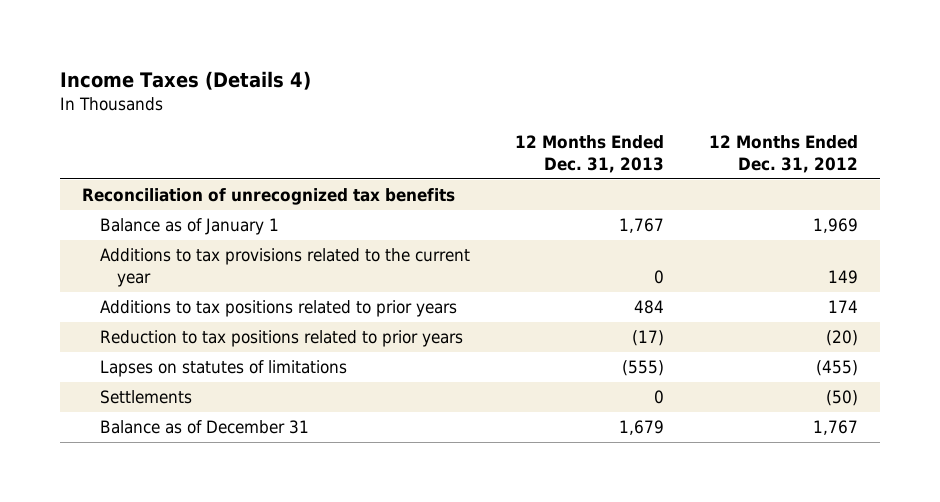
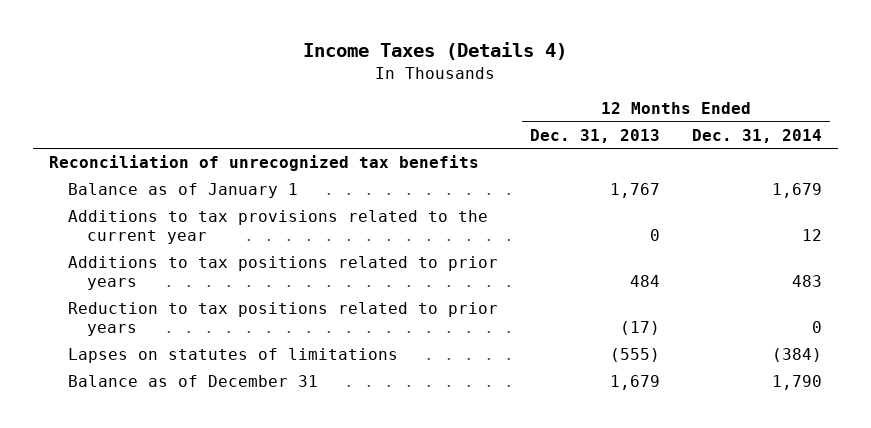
[708,135,858,174] 12 Months Ended Dec. 31, 2012 -> none
none -> [691,128,822,143] Dec. 31, 2014
[99,390,192,405] Settlements -> none

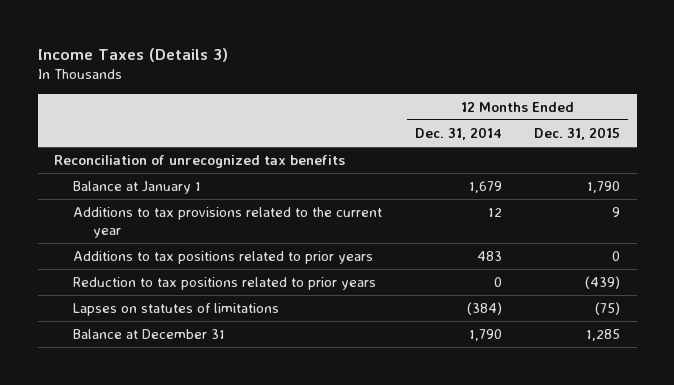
[303,42,568,61] Income Taxes (Details 4) -> [37,47,228,62] Income Taxes (Details 3)
[529,128,660,143] Dec. 31, 2013 -> none
none -> [534,127,621,141] Dec. 31, 2015
[67,183,298,199] Balance as of January 1 -> [73,181,202,195] Balance at January 1
[67,375,318,388] Balance as of December 31 -> [73,329,226,340] Balance at December 31

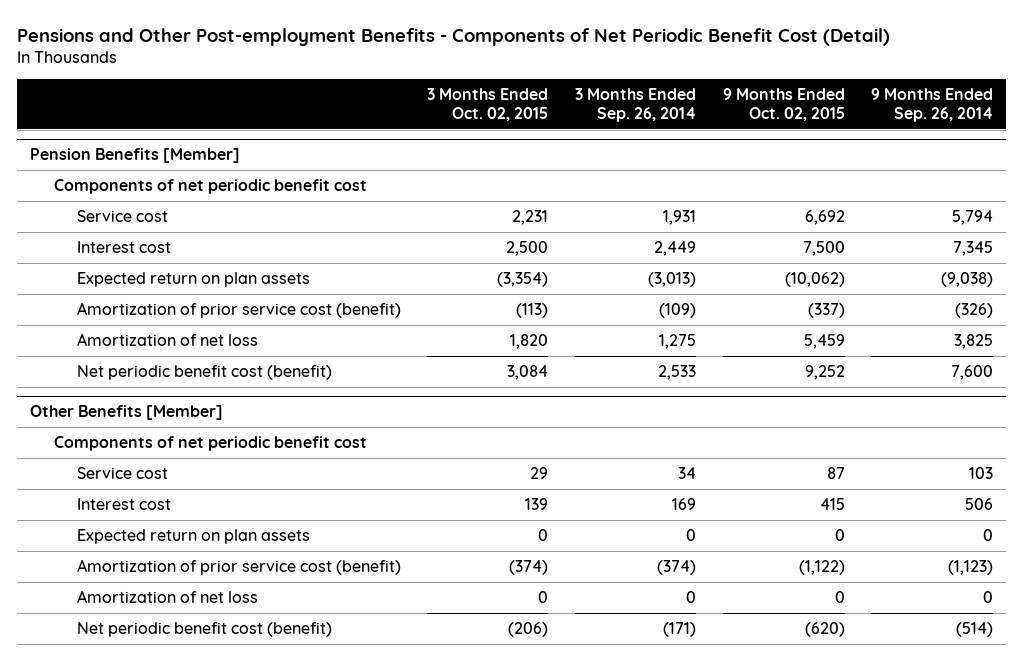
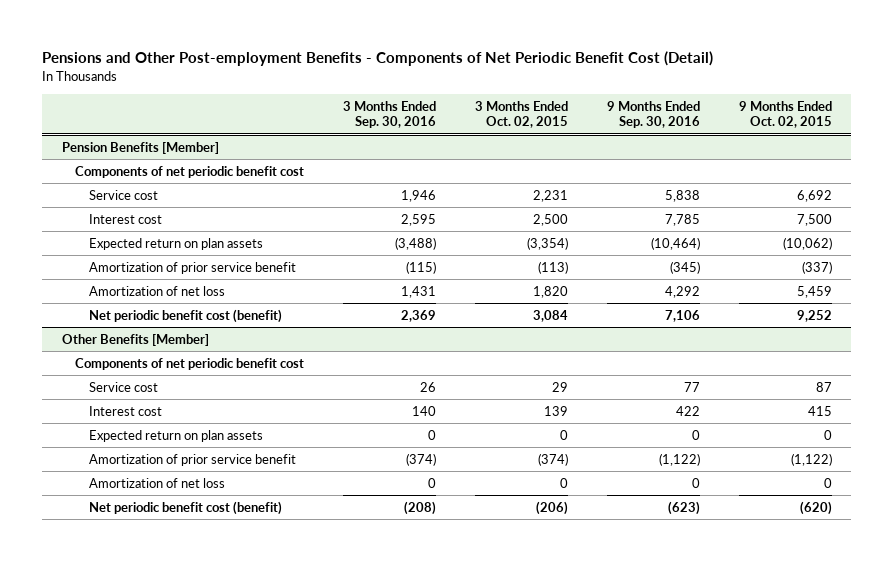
[575,88,697,122] 3 Months Ended Sep. 26, 2014 -> none
[871,88,994,122] 9 Months Ended Sep. 26, 2014 -> none
none -> [343,100,437,129] 3 Months Ended Sep. 30, 2016
none -> [606,100,700,129] 9 Months Ended Sep. 30, 2016
[76,302,401,319] Amortization of prior service cost (benefit) -> [88,261,296,274] Amortization of prior service benefit
[76,559,401,576] Amortization of prior service cost (benefit) -> [88,453,296,466] Amortization of prior service benefit

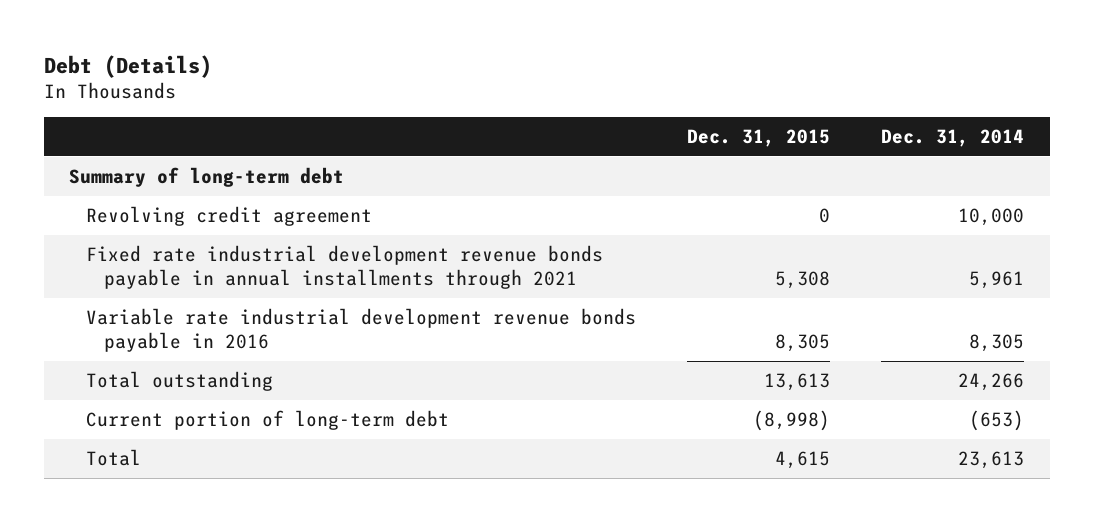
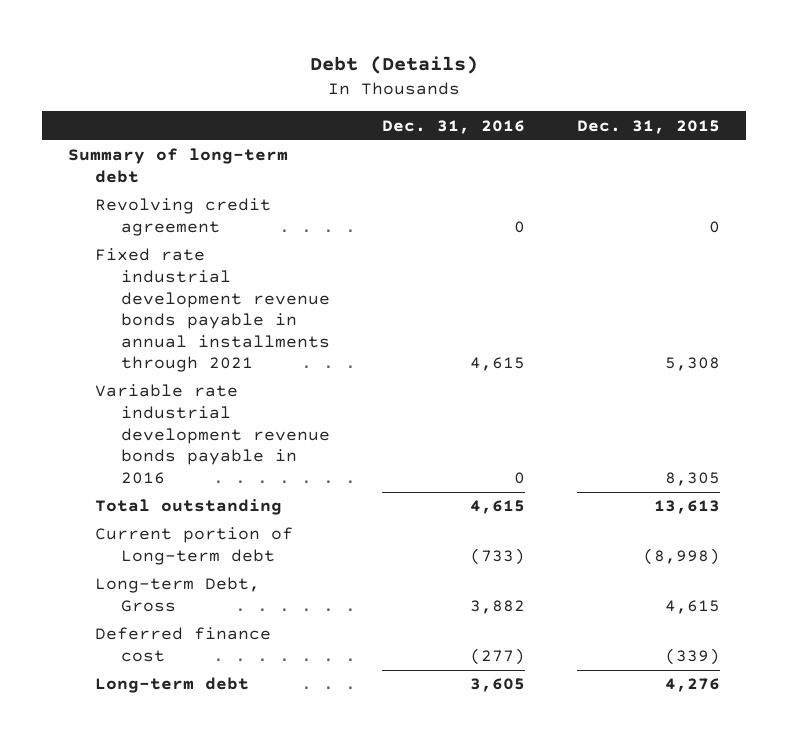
[881,128,1025,147] Dec. 31, 2014 -> none
none -> [382,119,526,134] Dec. 31, 2016
[86,410,450,431] Current portion of long-term debt -> [94,527,293,565] Current portion of Long-term debt
[86,449,142,467] Total -> [94,577,260,612] Long-term Debt, Gross
none -> [94,627,271,662] Deferred finance cost
none -> [94,677,249,694] Long-term debt

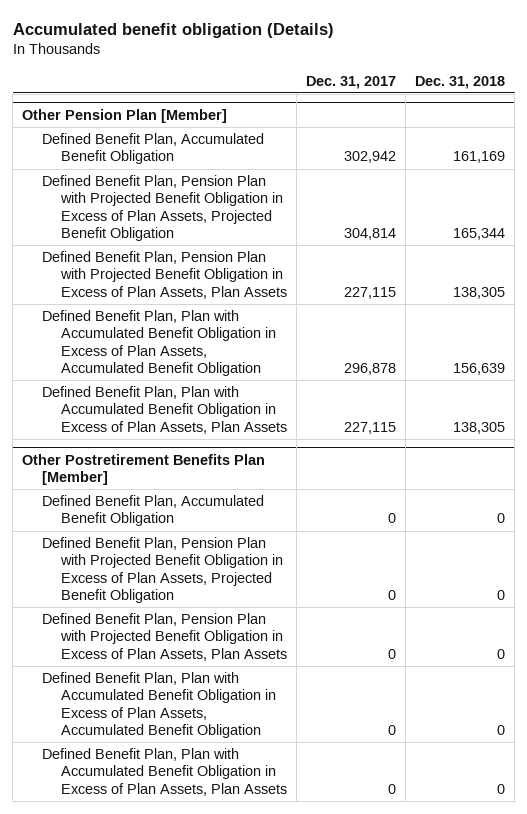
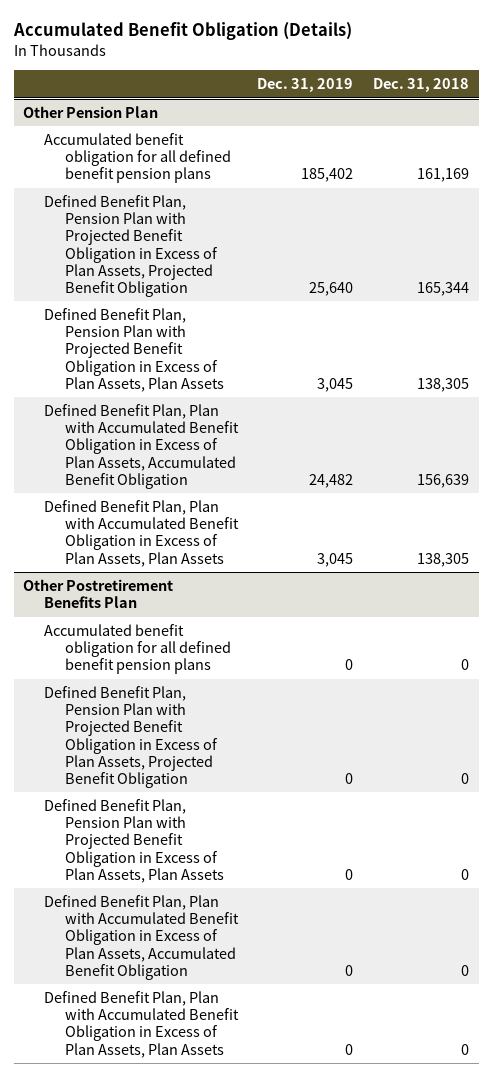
[12,22,334,38] Accumulated benefit obligation (Details) -> [12,22,352,41] Accumulated Benefit Obligation (Details)
[306,75,397,89] Dec. 31, 2017 -> none
none -> [257,78,354,93] Dec. 31, 2019
[22,108,228,123] Other Pension Plan [Member] -> [23,105,159,118] Other Pension Plan
[41,132,264,165] Defined Benefit Plan, Accumulated Benefit Obligation -> [44,132,231,184] Accumulated benefit obligation for all defined benefit pension plans
[22,453,266,486] Other Postretirement Benefits Plan [Member] -> [23,578,174,609] Other Postretirement Benefits Plan
[41,494,264,527] Defined Benefit Plan, Accumulated Benefit Obligation -> [44,623,231,675] Accumulated benefit obligation for all defined benefit pension plans

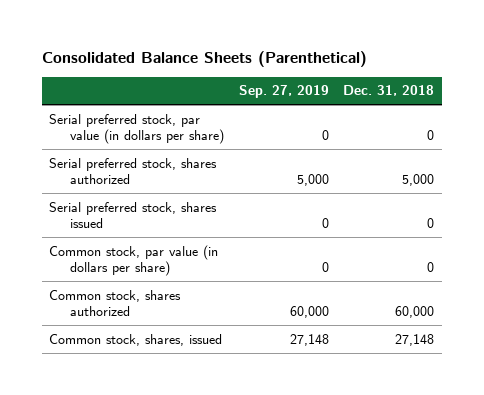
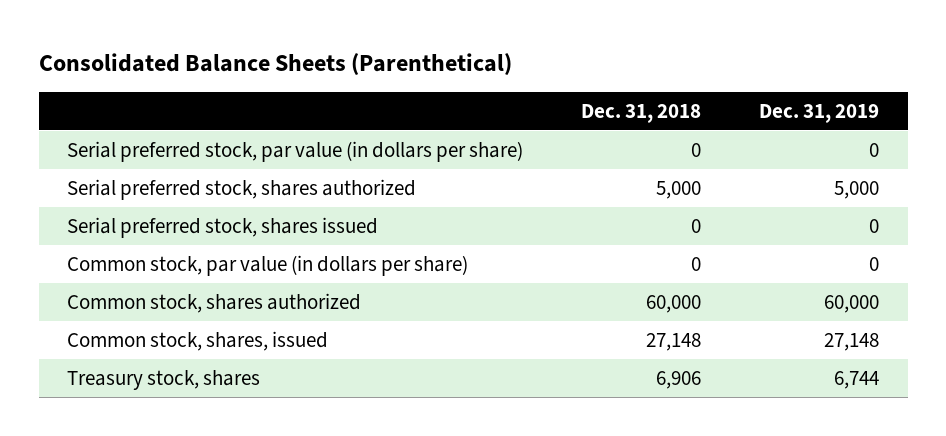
[238,85,329,99] Sep. 27, 2019 -> none
none -> [758,104,879,124] Dec. 31, 2019
none -> [67,369,261,390] Treasury stock, shares

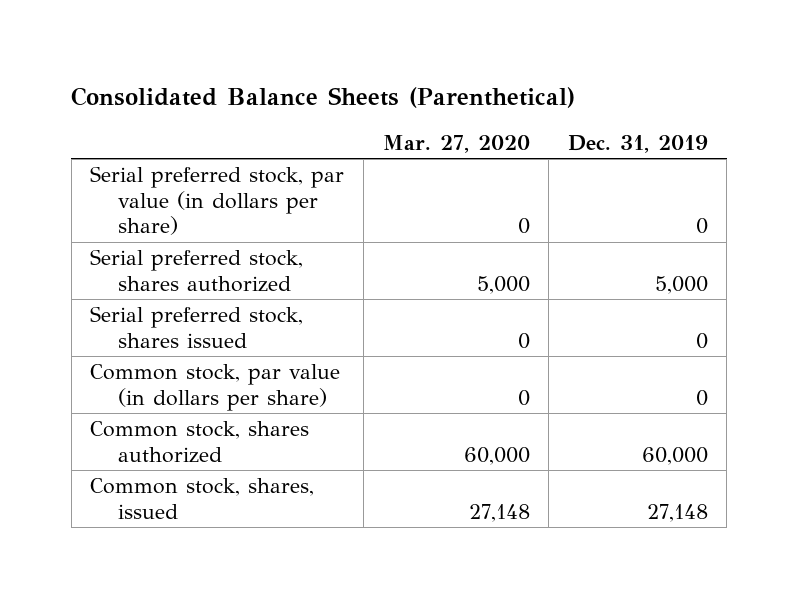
[581,104,702,124] Dec. 31, 2018 -> none
none -> [382,134,530,153] Mar. 27, 2020
[67,369,261,390] Treasury stock, shares -> none

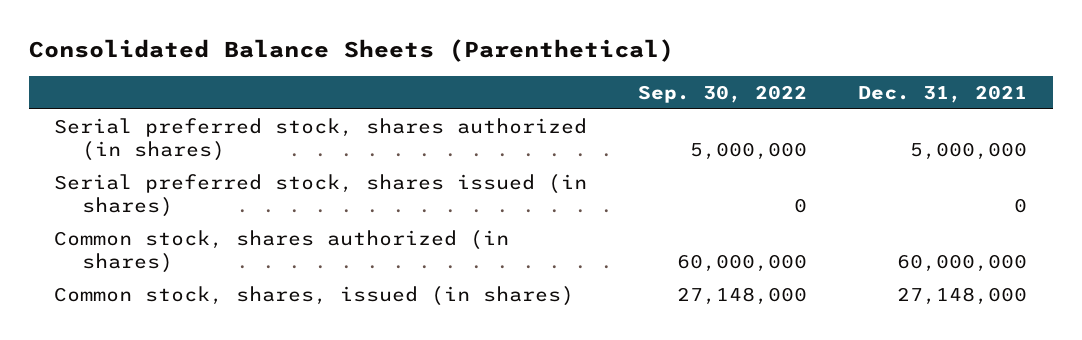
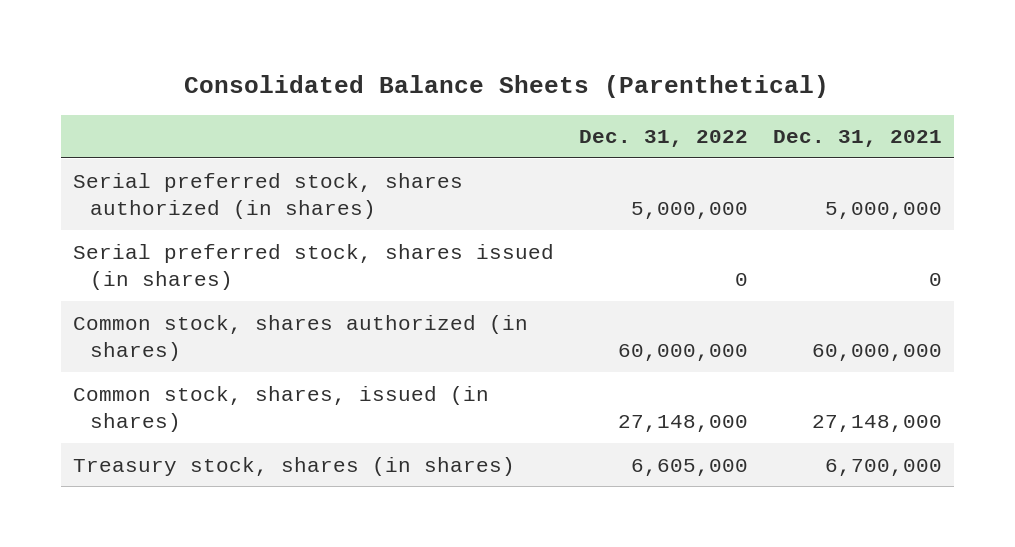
[638,84,808,103] Sep. 30, 2022 -> none
none -> [578,130,748,148] Dec. 31, 2022
none -> [72,456,515,476] Treasury stock, shares (in shares)

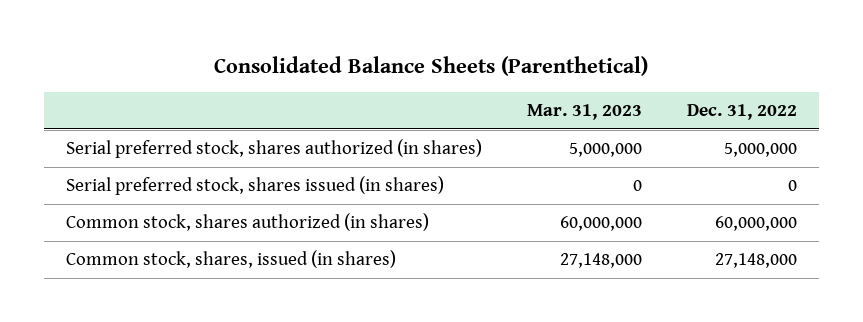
[772,130,942,148] Dec. 31, 2021 -> none
none -> [526,104,642,121] Mar. 31, 2023
[72,456,515,476] Treasury stock, shares (in shares) -> none

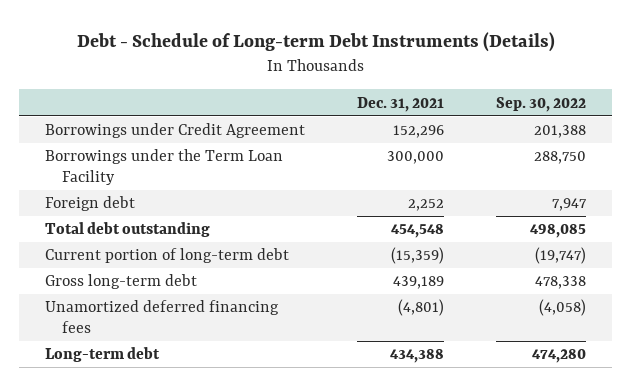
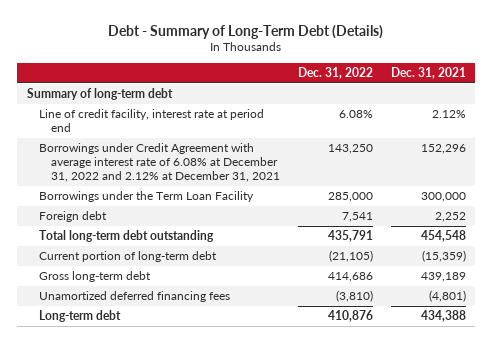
[76,31,555,52] Debt - Schedule of Long-term Debt Instruments (Details) -> [108,24,384,39] Debt - Summary of Long-Term Debt (Details)
[496,96,587,112] Sep. 30, 2022 -> none
none -> [298,67,374,80] Dec. 31, 2022
none -> [26,88,173,101] Summary of long-term debt
none -> [38,109,264,133] Line of credit facility, interest rate at period end
[44,123,305,139] Borrowings under Credit Agreement -> [38,143,281,183] Borrowings under Credit Agreement with average interest rate of 6.08% at December 31, 2022 and 2.12% at December 31, 2021
[44,222,210,238] Total debt outstanding -> [38,230,214,243] Total long-term debt outstanding

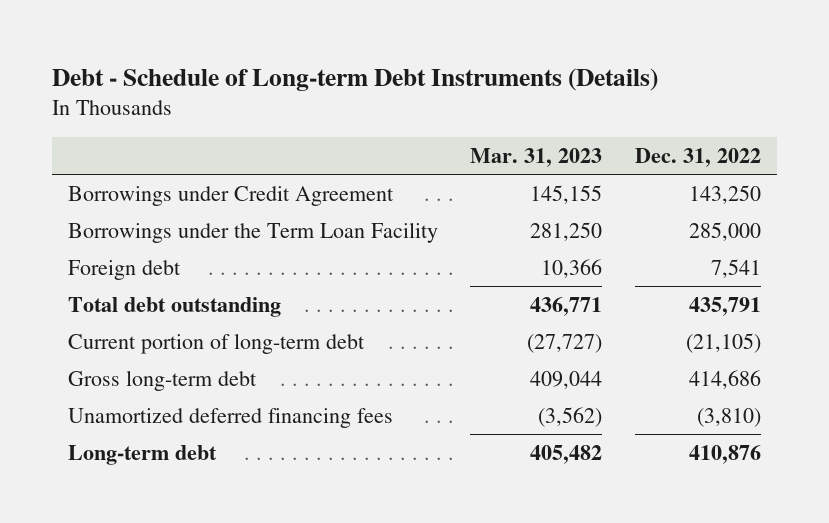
[108,24,384,39] Debt - Summary of Long-Term Debt (Details) -> [51,67,658,91] Debt - Schedule of Long-term Debt Instruments (Details)
[391,67,467,80] Dec. 31, 2021 -> none
none -> [470,147,603,167] Mar. 31, 2023
[26,88,173,101] Summary of long-term debt -> none
[38,109,264,133] Line of credit facility, interest rate at period end -> none
[38,143,281,183] Borrowings under Credit Agreement with average interest rate of 6.08% at December 31, 2022 and 2.12% at December 31, 2021 -> [67,185,394,206] Borrowings under Credit Agreement
[38,230,214,243] Total long-term debt outstanding -> [67,296,281,317] Total debt outstanding

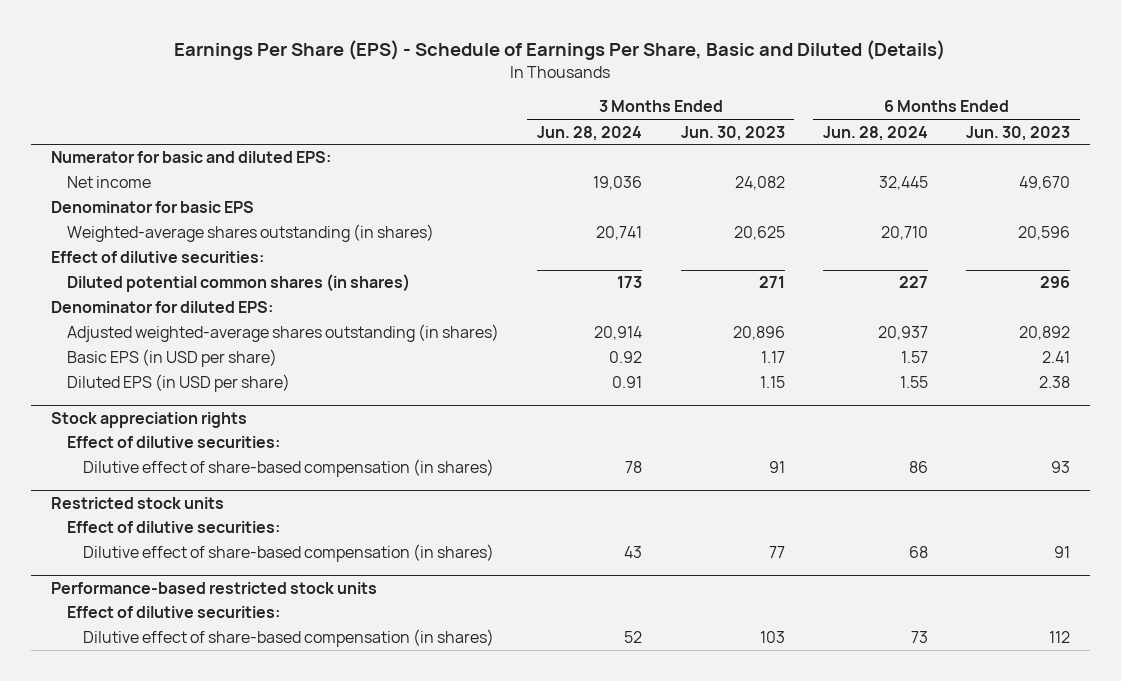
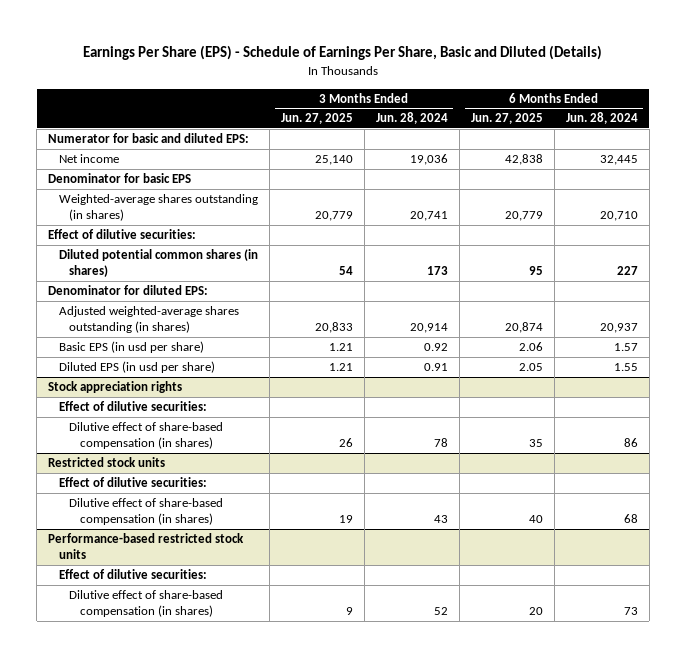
[680,125,785,141] Jun. 30, 2023 -> none
[966,125,1071,141] Jun. 30, 2023 -> none
none -> [280,113,353,125] Jun. 27, 2025
none -> [470,113,543,125] Jun. 27, 2025
[66,349,277,368] Basic EPS (in USD per share) -> [58,341,204,354] Basic EPS (in usd per share)
[66,374,290,393] Diluted EPS (in USD per share) -> [58,361,215,374] Diluted EPS (in usd per share)

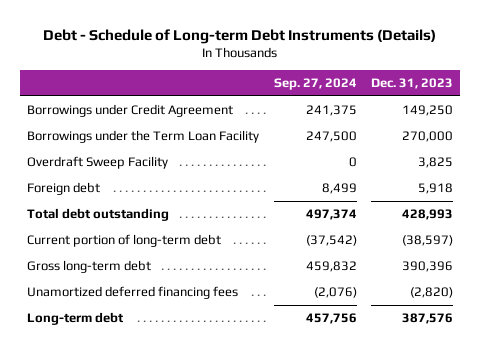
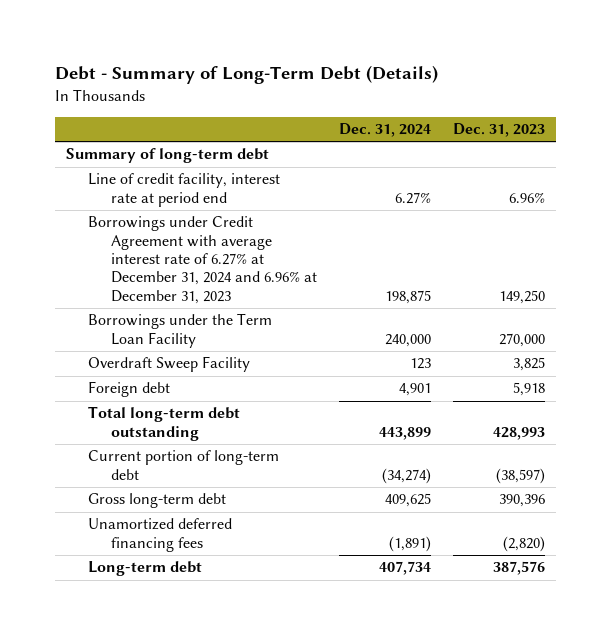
[43,28,437,44] Debt - Schedule of Long-term Debt Instruments (Details) -> [54,65,438,85] Debt - Summary of Long-Term Debt (Details)
[273,78,357,91] Sep. 27, 2024 -> none
none -> [338,123,431,138] Dec. 31, 2024
none -> [65,148,269,164] Summary of long-term debt
none -> [88,173,281,207] Line of credit facility, interest rate at period end
[27,104,234,118] Borrowings under Credit Agreement -> [88,216,317,304] Borrowings under Credit Agreement with average interest rate of 6.27% at December 31, 2024 and 6.96% at December 31, 2023
[27,208,170,222] Total debt outstanding -> [88,406,241,441] Total long-term debt outstanding

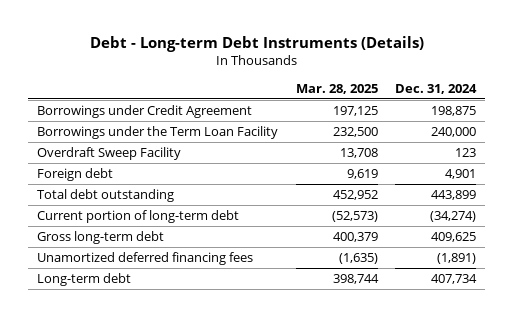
[54,65,438,85] Debt - Summary of Long-Term Debt (Details) -> [89,35,424,52] Debt - Long-term Debt Instruments (Details)
[453,123,546,138] Dec. 31, 2023 -> none
none -> [295,83,378,94] Mar. 28, 2025
[65,148,269,164] Summary of long-term debt -> none
[88,173,281,207] Line of credit facility, interest rate at period end -> none
[88,216,317,304] Borrowings under Credit Agreement with average interest rate of 6.27% at December 31, 2024 and 6.96% at December 31, 2023 -> [36,105,252,119] Borrowings under Credit Agreement
[88,406,241,441] Total long-term debt outstanding -> [36,189,174,203] Total debt outstanding

